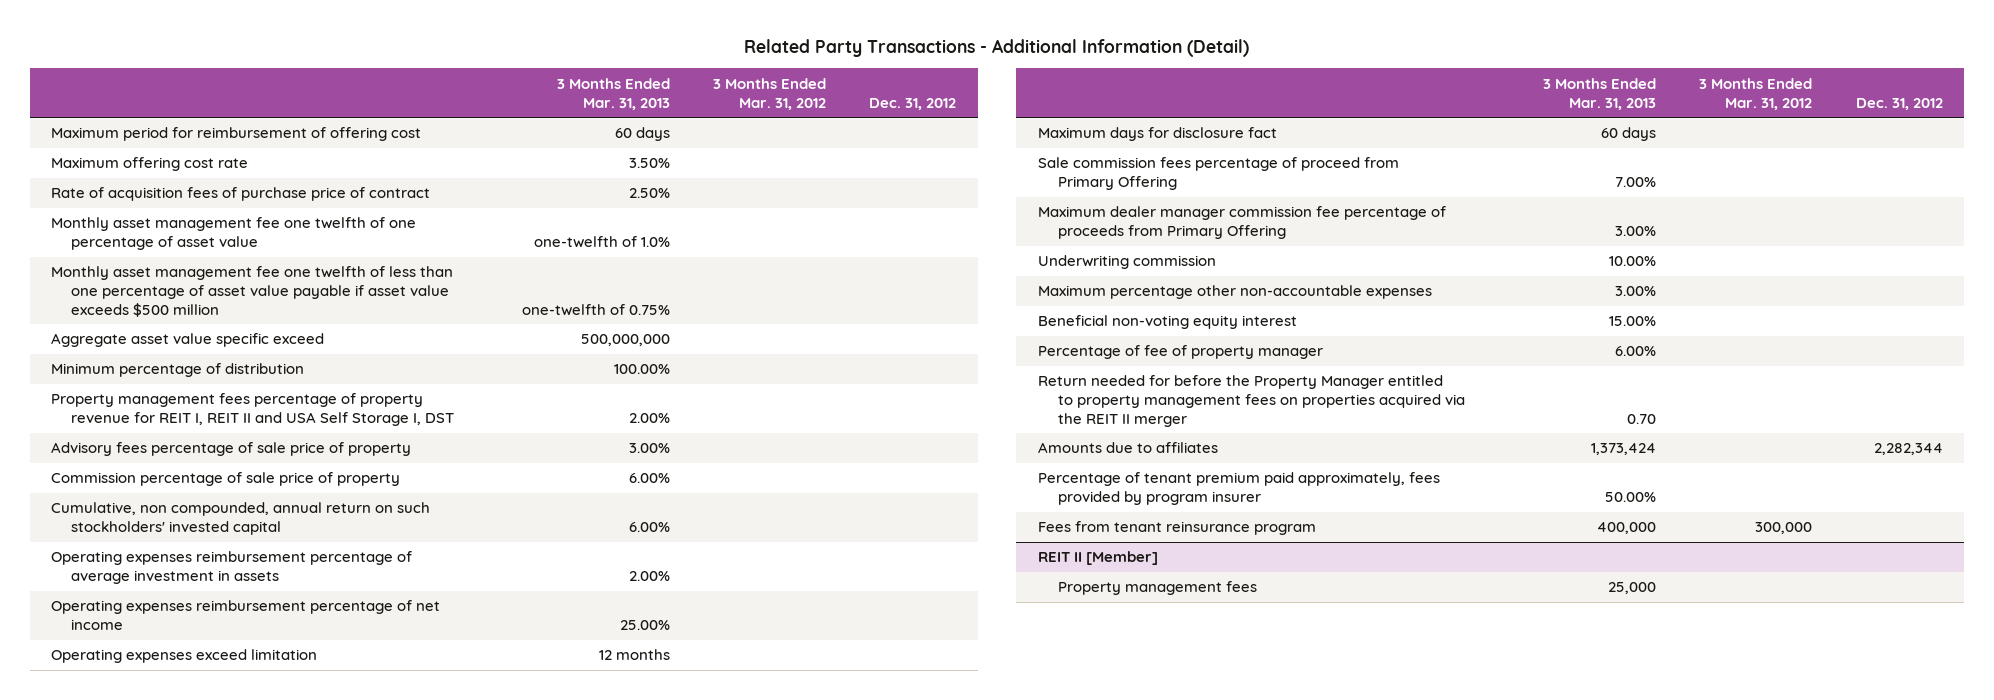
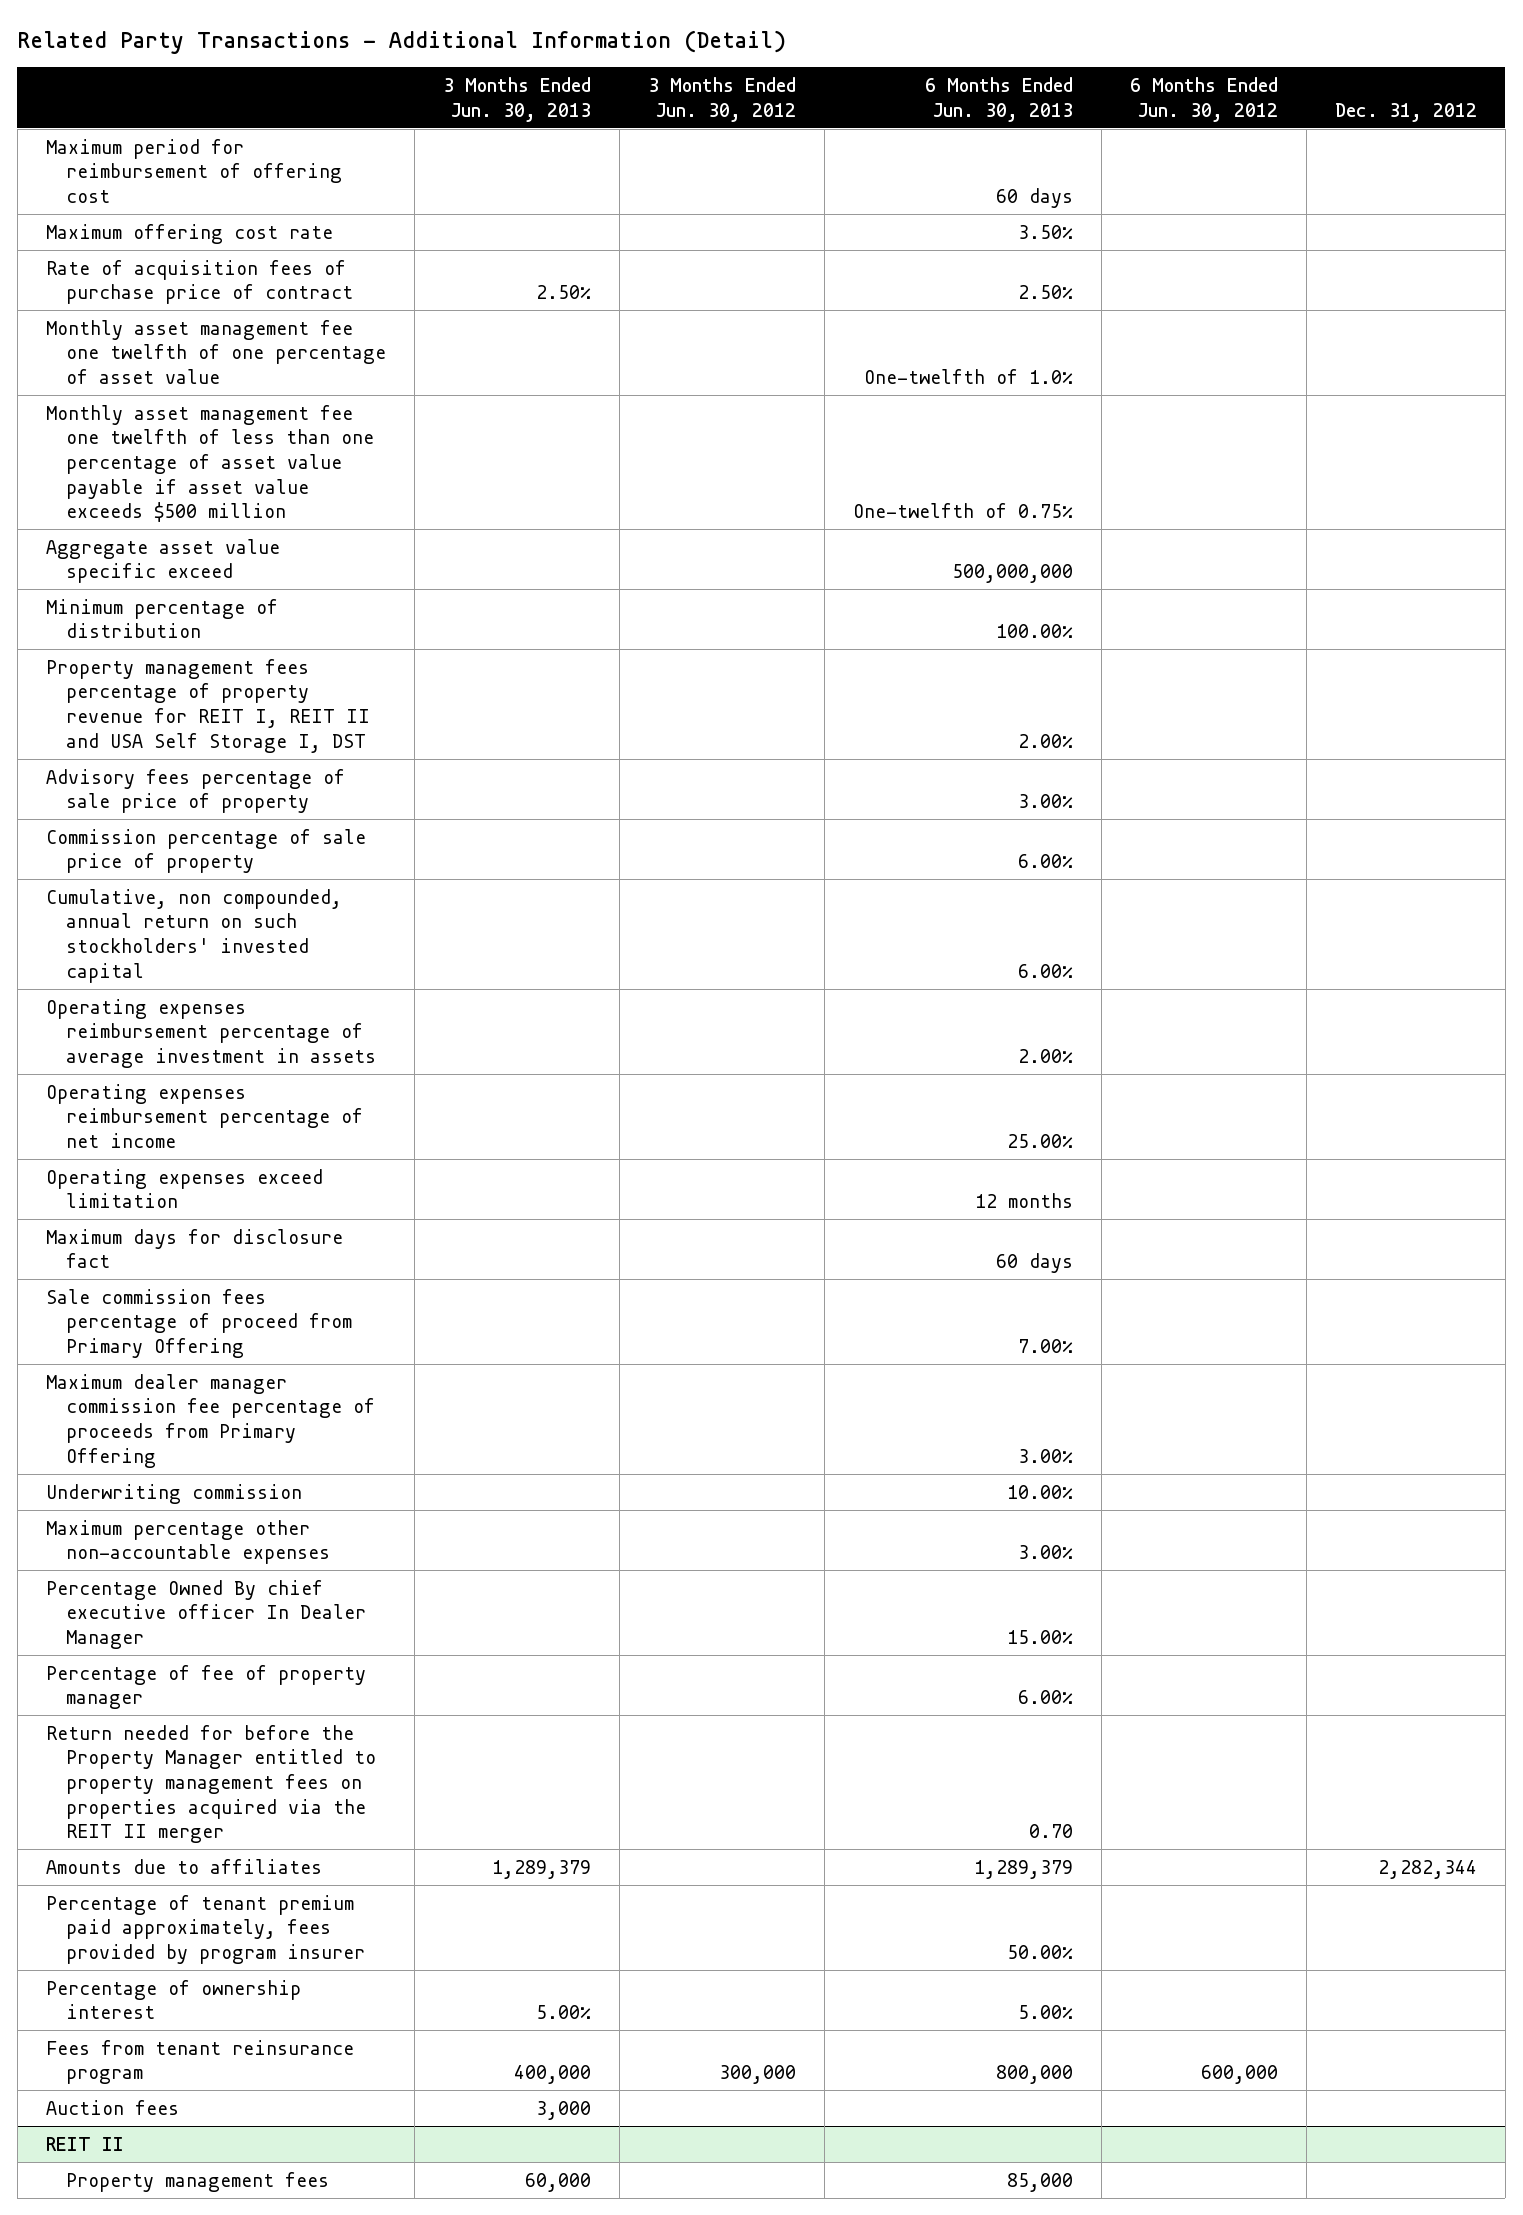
[556,77,670,110] 3 Months Ended Mar. 31, 2013 -> none
[713,77,827,110] 3 Months Ended Mar. 31, 2012 -> none
none -> [443,77,592,122] 3 Months Ended Jun. 30, 2013
none -> [648,77,797,122] 3 Months Ended Jun. 30, 2012
none -> [924,77,1073,122] 6 Months Ended Jun. 30, 2013
none -> [1129,77,1278,122] 6 Months Ended Jun. 30, 2012
[1037,315,1297,330] Beneficial non-voting equity interest -> [45,1579,367,1649] Percentage Owned By chief executive officer In Dealer Manager
none -> [45,1979,301,2020] Percentage of ownership interest
none -> [45,2099,179,2115] Auction fees
[1037,551,1158,566] REIT II [Member] -> [45,2136,124,2151] REIT II

